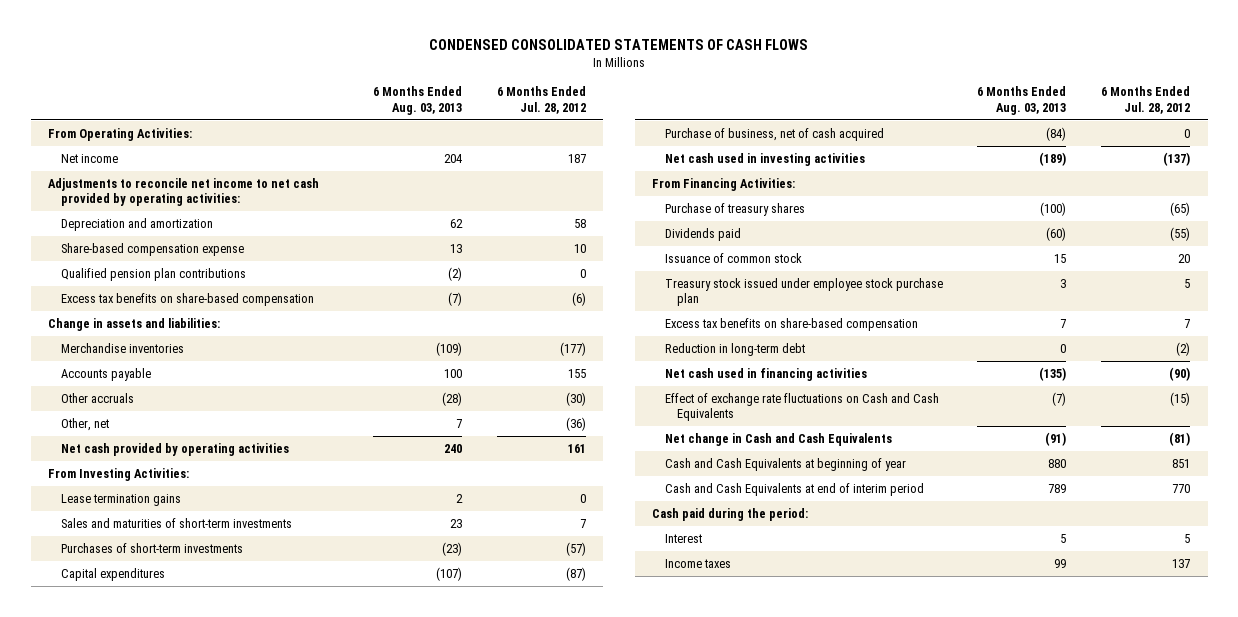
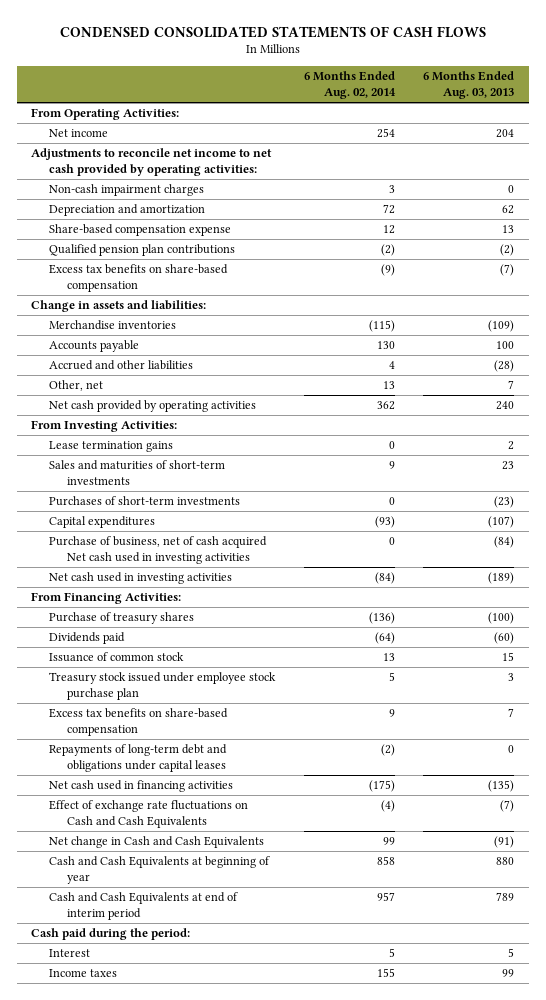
[497,86,587,114] 6 Months Ended Jul. 28, 2012 -> none
none -> [303,71,396,100] 6 Months Ended Aug. 02, 2014
none -> [49,184,205,197] Non-cash impairment charges
[60,392,134,403] Other accruals -> none
none -> [49,360,194,371] Accrued and other liabilities
[664,127,884,141] Purchase of business, net of cash acquired -> [49,536,268,565] Purchase of business, net of cash acquired Net cash used in investing activities
[664,342,805,356] Reduction in long-term debt -> none
none -> [49,744,228,773] Repayments of long-term debt and obligations under capital leases

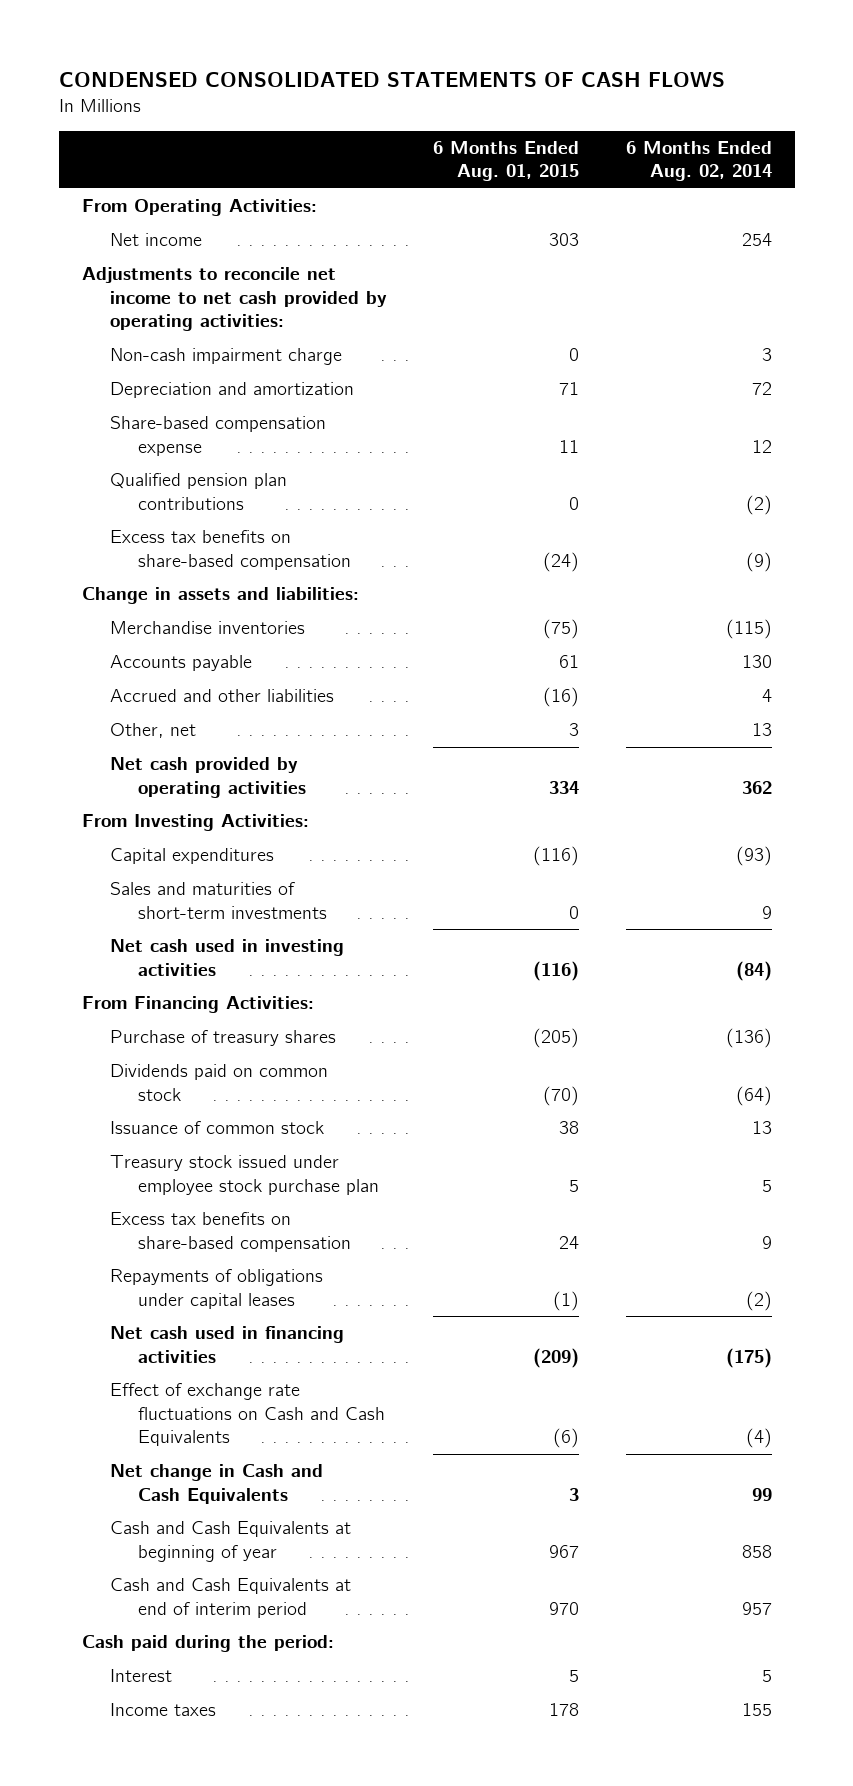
[423,71,515,100] 6 Months Ended Aug. 03, 2013 -> none
none -> [433,140,580,182] 6 Months Ended Aug. 01, 2015
[49,184,205,197] Non-cash impairment charges -> [109,348,342,366] Non-cash impairment charge
[49,441,174,453] Lease termination gains -> none
[49,496,241,507] Purchases of short-term investments -> none
[49,536,268,565] Purchase of business, net of cash acquired Net cash used in investing activities -> none
[49,460,226,486] Sales and maturities of short-term investments -> [109,882,327,919] Sales and maturities of short-term investments
[49,632,126,645] Dividends paid -> none
none -> [109,1064,328,1101] Dividends paid on common stock
[49,744,228,773] Repayments of long-term debt and obligations under capital leases -> [109,1269,323,1309] Repayments of obligations under capital leases

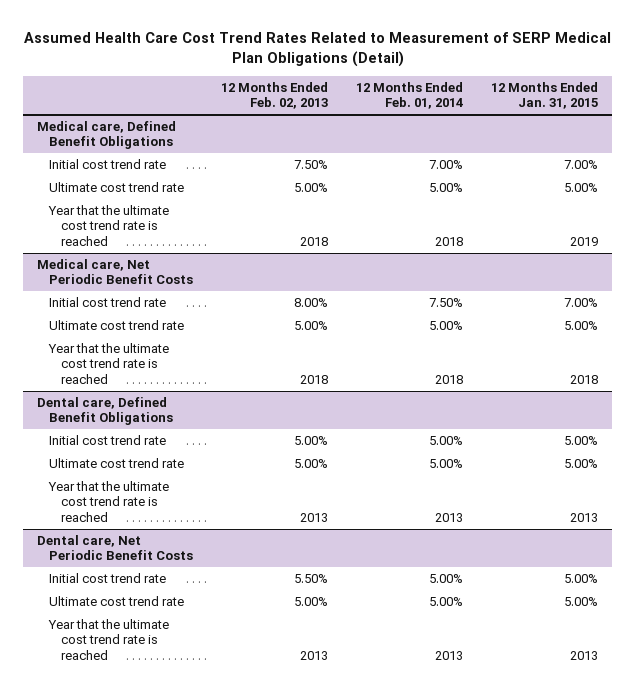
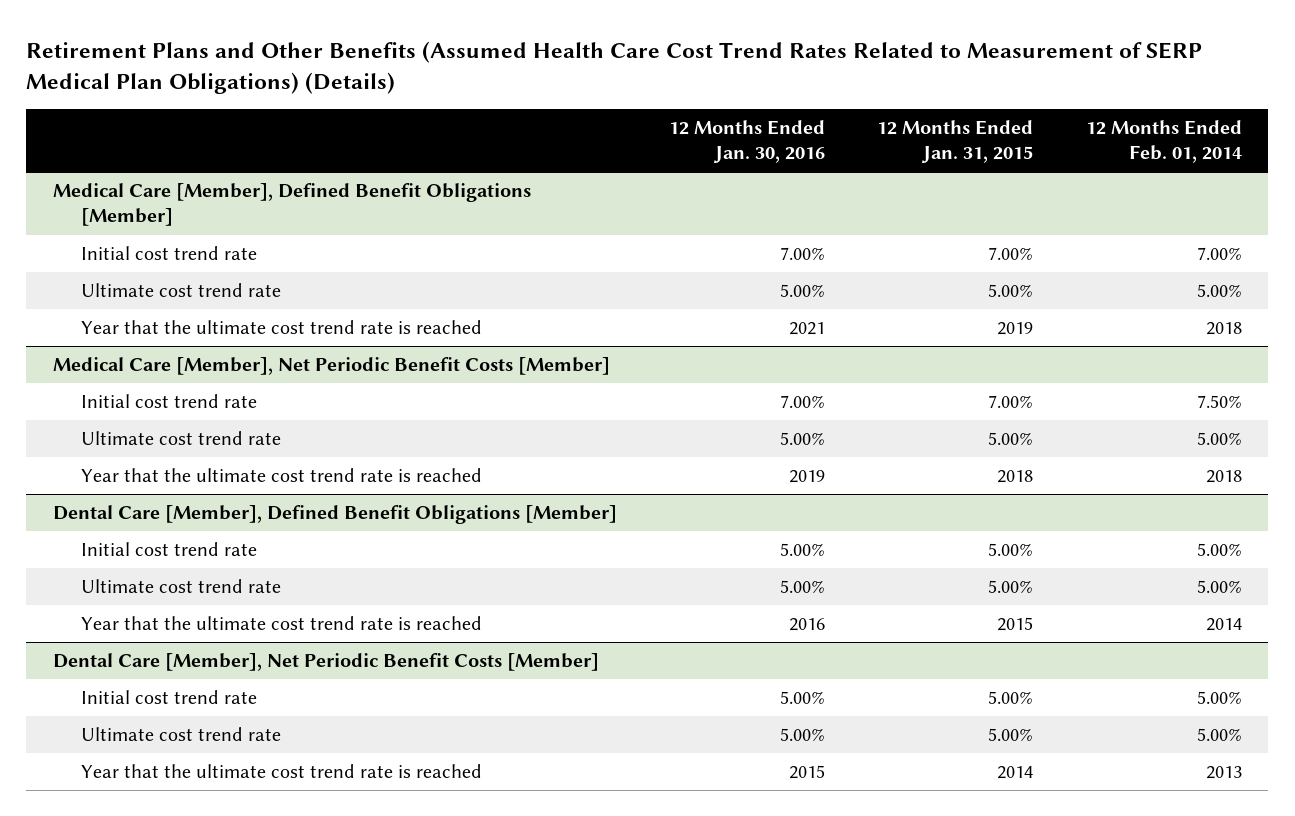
[23,32,611,68] Assumed Health Care Cost Trend Rates Related to Measurement of SERP Medical Plan Obligations (Detail) -> [26,40,1203,94] Retirement Plans and Other Benefits (Assumed Health Care Cost Trend Rates Related to Measurement of SERP Medical Plan Obligations) (Details)
[221,82,329,110] 12 Months Ended Feb. 02, 2013 -> none
none -> [669,119,826,163] 12 Months Ended Jan. 30, 2016
[37,121,177,150] Medical care, Defined Benefit Obligations -> [52,183,531,227] Medical Care [Member], Defined Benefit Obligations [Member]
[37,259,194,285] Medical care, Net Periodic Benefit Costs -> [52,357,610,376] Medical Care [Member], Net Periodic Benefit Costs [Member]
[37,397,174,426] Dental care, Defined Benefit Obligations -> [52,505,617,525] Dental Care [Member], Defined Benefit Obligations [Member]
[435,512,464,522] 2013 -> [1205,618,1242,632] 2014
[570,512,599,522] 2013 -> [997,617,1034,632] 2015
[37,535,194,561] Dental care, Net Periodic Benefit Costs -> [52,653,599,672] Dental Care [Member], Net Periodic Benefit Costs [Member]
[570,650,599,660] 2013 -> [997,766,1034,780] 2014

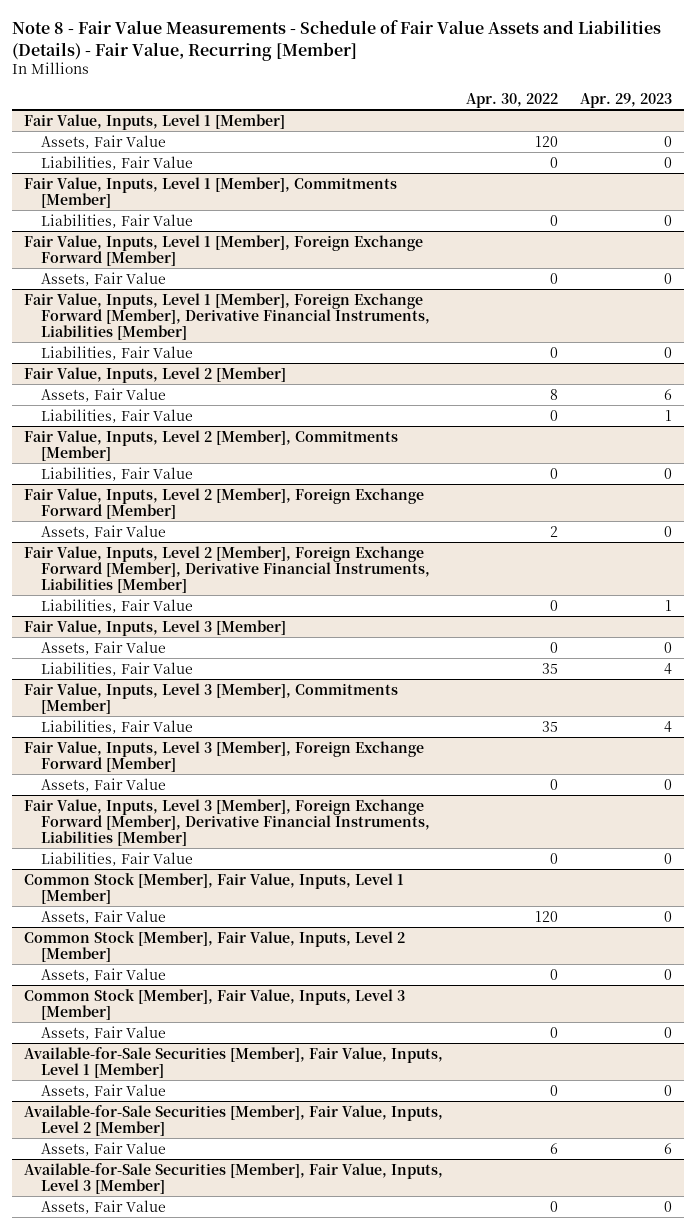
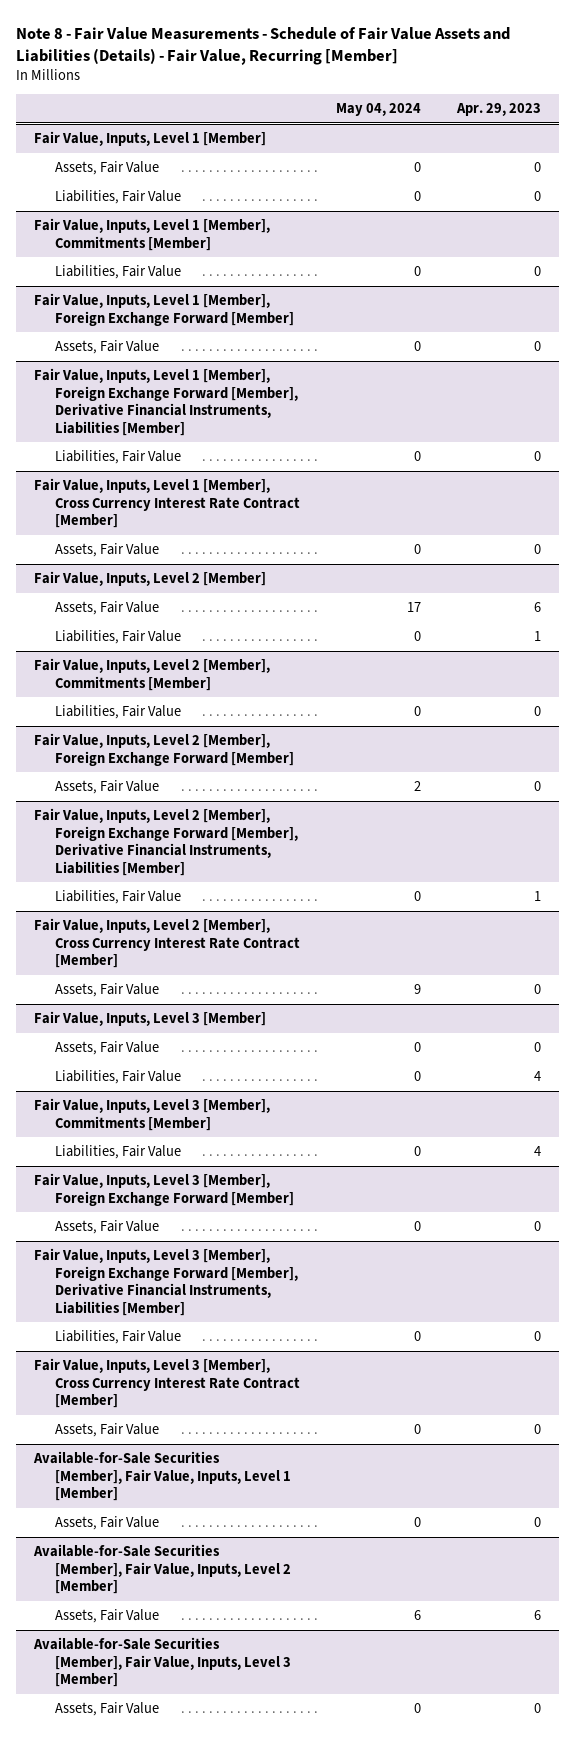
[465,92,558,108] Apr. 30, 2022 -> none
none -> [336,103,422,117] May 04, 2024
none -> [34,477,301,529] Fair Value, Inputs, Level 1 [Member], Cross Currency Interest Rate Contract [Member]
none -> [55,542,160,557] Assets, Fair Value
none -> [34,917,301,969] Fair Value, Inputs, Level 2 [Member], Cross Currency Interest Rate Contract [Member]
none -> [55,982,160,997] Assets, Fair Value
[23,872,404,904] Common Stock [Member], Fair Value, Inputs, Level 1 [Member] -> none
[40,909,166,924] Assets, Fair Value -> none
[23,930,405,962] Common Stock [Member], Fair Value, Inputs, Level 2 [Member] -> none
[40,967,166,982] Assets, Fair Value -> none
[23,988,405,1020] Common Stock [Member], Fair Value, Inputs, Level 3 [Member] -> none
none -> [34,1357,301,1409] Fair Value, Inputs, Level 3 [Member], Cross Currency Interest Rate Contract [Member]

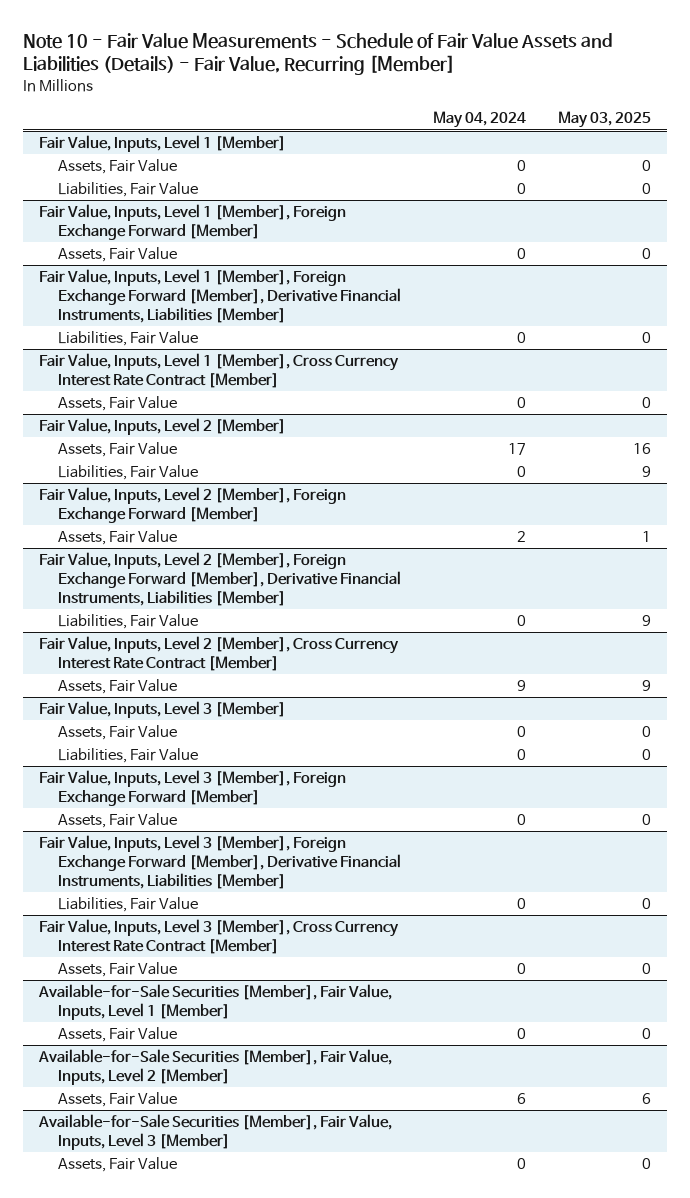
[16,26,511,65] Note 8 - Fair Value Measurements - Schedule of Fair Value Assets and Liabilities (Details) - Fair Value, Recurring [Member] -> [23,32,614,76] Note 10 - Fair Value Measurements - Schedule of Fair Value Assets and Liabilities (Details) - Fair Value, Recurring [Member]
[456,103,542,117] Apr. 29, 2023 -> none
none -> [557,111,651,129] May 03, 2025
[34,217,271,251] Fair Value, Inputs, Level 1 [Member], Commitments [Member] -> none
[55,264,182,279] Liabilities, Fair Value -> none
[34,657,271,691] Fair Value, Inputs, Level 2 [Member], Commitments [Member] -> none
[55,704,182,719] Liabilities, Fair Value -> none
[34,1097,271,1131] Fair Value, Inputs, Level 3 [Member], Commitments [Member] -> none
[55,1144,182,1159] Liabilities, Fair Value -> none

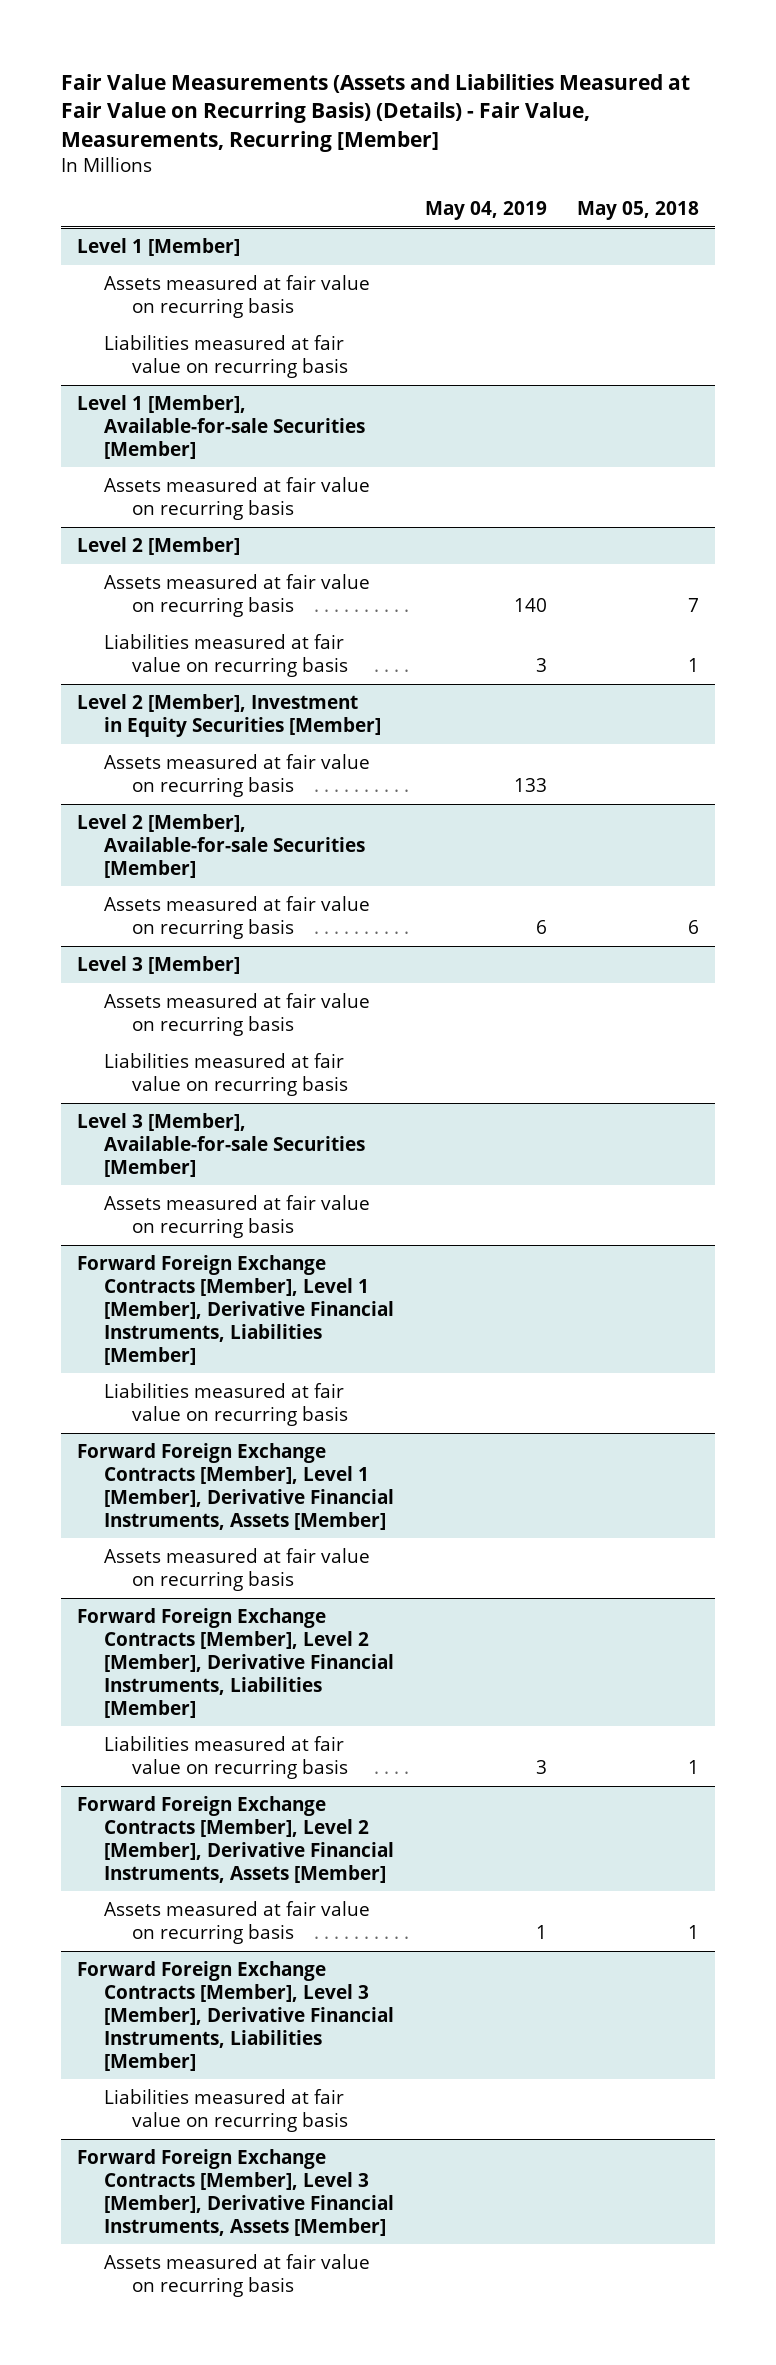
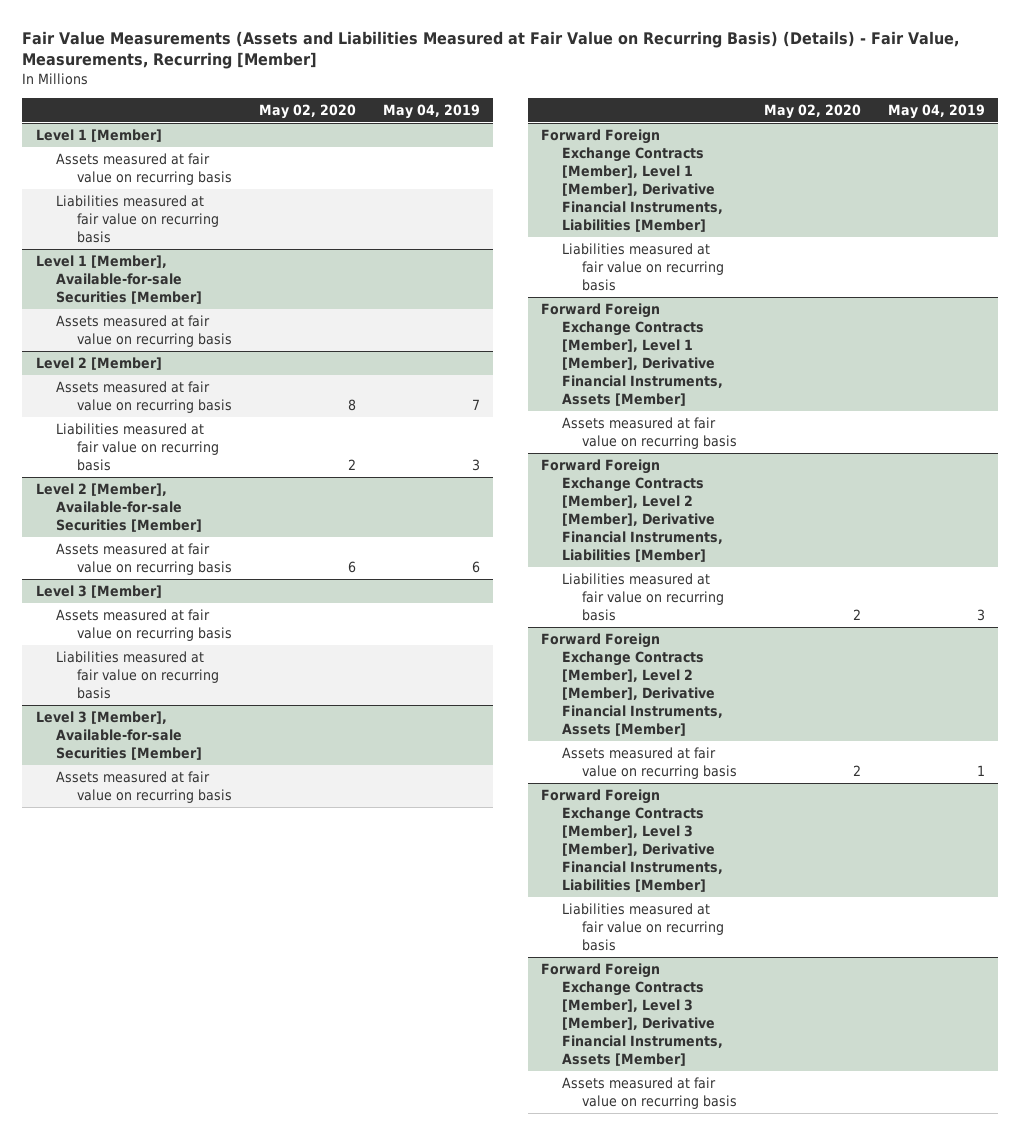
[577,200,700,220] May 05, 2018 -> none
none -> [258,103,356,119] May 02, 2020
[513,597,547,612] 140 -> [471,398,480,410] 7
[76,693,382,737] Level 2 [Member], Investment in Equity Securities [Member] -> none
[104,753,371,797] Assets measured at fair value on recurring basis -> none

